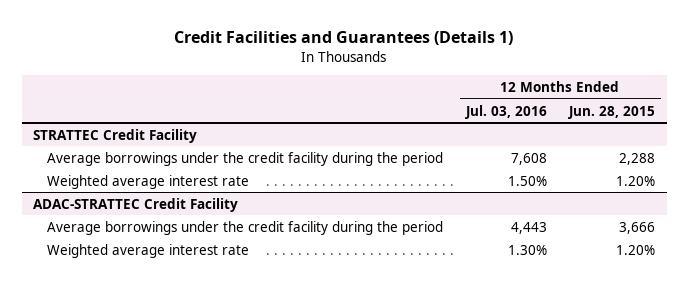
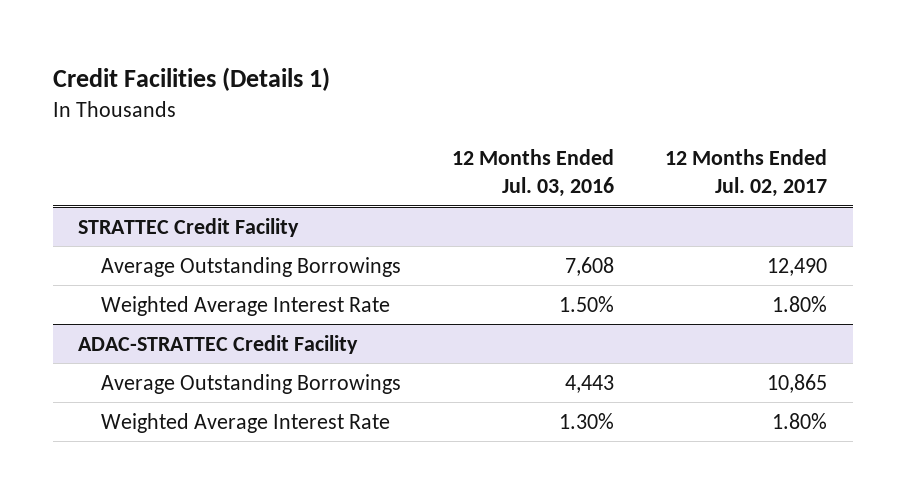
[174,31,514,46] Credit Facilities and Guarantees (Details 1) -> [52,66,330,91] Credit Facilities (Details 1)
[568,105,656,119] Jun. 28, 2015 -> none
none -> [665,149,828,198] 12 Months Ended Jul. 02, 2017
[46,151,443,166] Average borrowings under the credit facility during the period -> [101,256,402,277] Average Outstanding Borrowings
[46,174,249,189] Weighted average interest rate -> [101,295,391,316] Weighted Average Interest Rate
[46,220,443,235] Average borrowings under the credit facility during the period -> [101,373,402,394] Average Outstanding Borrowings
[46,243,249,258] Weighted average interest rate -> [101,412,391,433] Weighted Average Interest Rate

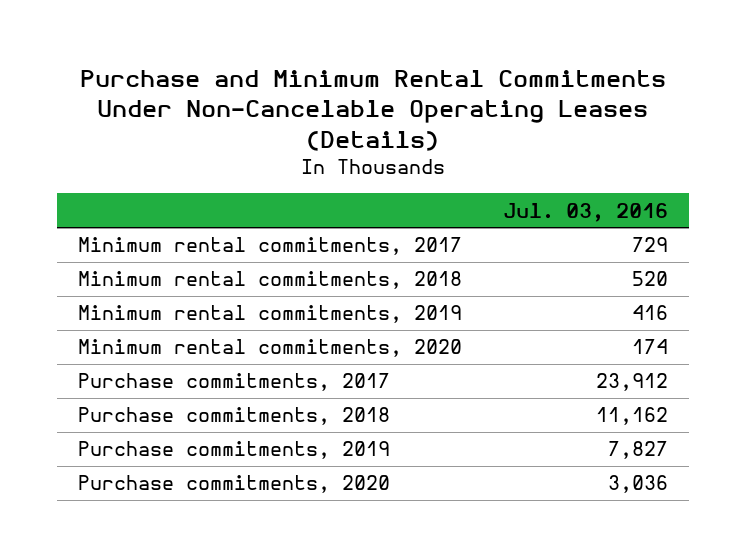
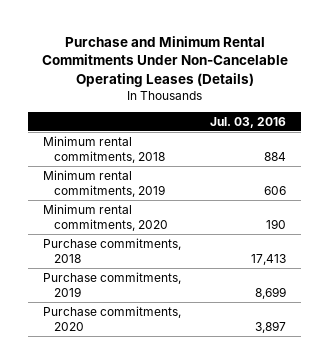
[77,339,462,358] Minimum rental commitments, 2020 -> none
[77,475,390,494] Purchase commitments, 2020 -> none
[77,237,462,256] Minimum rental commitments, 2017 -> [42,135,166,163] Minimum rental commitments, 2018
[632,237,669,253] 729 -> [264,151,287,161] 884
[77,271,462,290] Minimum rental commitments, 2018 -> [42,169,166,197] Minimum rental commitments, 2019
[632,271,669,287] 520 -> [264,185,287,195] 606
[77,305,462,324] Minimum rental commitments, 2019 -> [42,203,169,231] Minimum rental commitments, 2020
[632,305,669,321] 416 -> [266,218,287,229] 190
[77,373,390,392] Purchase commitments, 2017 -> [42,237,181,263] Purchase commitments, 2018
[596,373,669,392] 23,912 -> [251,253,287,265] 17,413
[77,407,390,426] Purchase commitments, 2018 -> [42,271,181,297] Purchase commitments, 2019
[596,407,669,426] 11,162 -> [255,286,287,299] 8,699
[77,441,390,460] Purchase commitments, 2019 -> [42,305,181,331] Purchase commitments, 2020
[608,441,669,460] 7,827 -> [255,320,287,333] 3,897

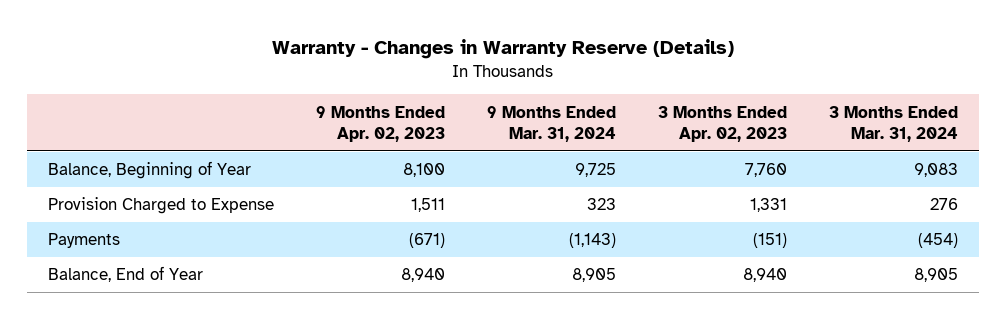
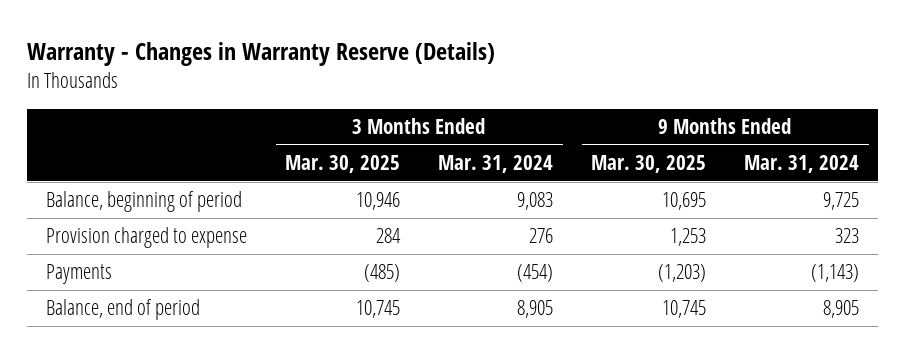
[316,105,446,142] 9 Months Ended Apr. 02, 2023 -> none
[657,105,787,142] 3 Months Ended Apr. 02, 2023 -> none
none -> [285,155,401,174] Mar. 30, 2025
none -> [591,155,707,174] Mar. 30, 2025
[48,161,252,180] Balance, Beginning of Year -> [46,191,243,213] Balance, beginning of period
[48,197,275,215] Provision Charged to Expense -> [46,227,248,249] Provision charged to expense
[48,266,204,283] Balance, End of Year -> [46,299,201,321] Balance, end of period

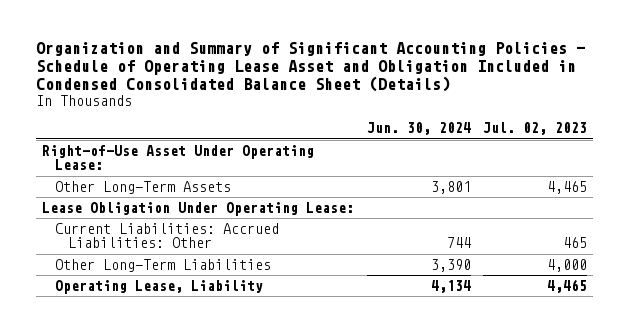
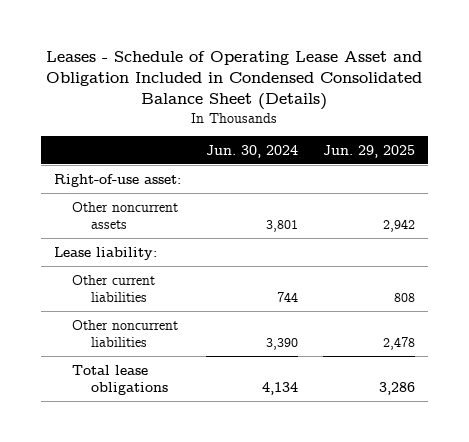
[36,42,586,93] Organization and Summary of Significant Accounting Policies - Schedule of Operating Lease Asset and Obligation Included in Condensed Consolidated Balance Sheet (Details) -> [46,51,423,111] Leases - Schedule of Operating Lease Asset and Obligation Included in Condensed Consolidated Balance Sheet (Details)
[483,122,588,136] Jul. 02, 2023 -> none
none -> [323,144,416,158] Jun. 29, 2025
[42,144,315,171] Right-of-Use Asset Under Operating Lease: -> [53,173,181,187] Right-of-use asset:
[55,180,232,194] Other Long-Term Assets -> [72,201,179,229] Other noncurrent assets
[42,201,355,216] Lease Obligation Under Operating Lease: -> [53,246,157,260] Lease liability:
[55,222,280,249] Current Liabilities: Accrued Liabilities: Other -> [72,274,156,302] Other current liabilities
[55,258,272,272] Other Long-Term Liabilities -> [72,319,179,347] Other noncurrent liabilities
[55,279,264,294] Operating Lease, Liability -> [72,364,169,395] Total lease obligations

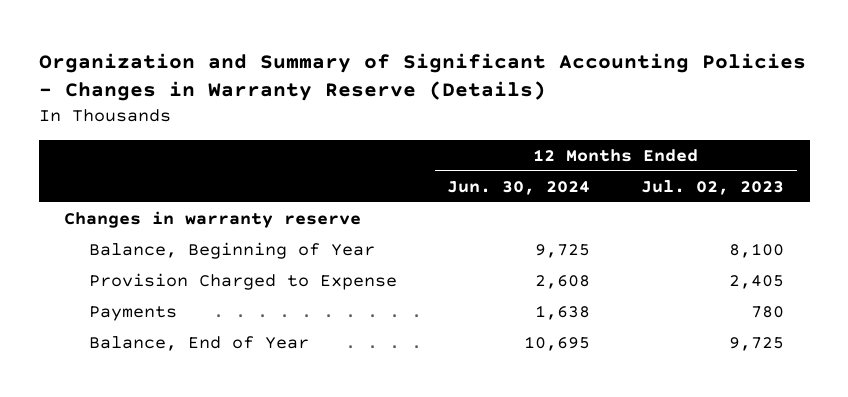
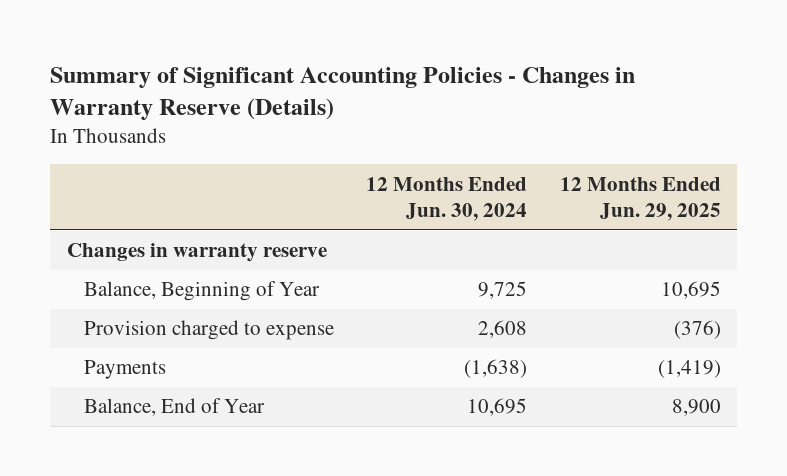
[38,52,806,102] Organization and Summary of Significant Accounting Policies - Changes in Warranty Reserve (Details) -> [50,66,636,121] Summary of Significant Accounting Policies - Changes in Warranty Reserve (Details)
[641,179,785,195] Jul. 02, 2023 -> none
none -> [559,176,721,222] 12 Months Ended Jun. 29, 2025
[88,272,397,290] Provision Charged to Expense -> [83,320,334,341] Provision charged to expense
[535,304,591,320] 1,638 -> [464,359,528,379] (1,638)

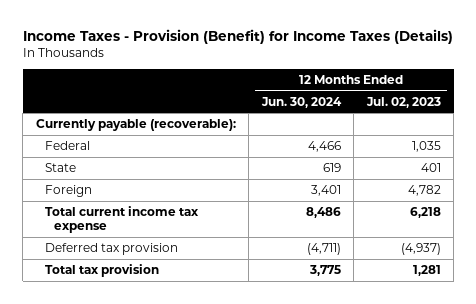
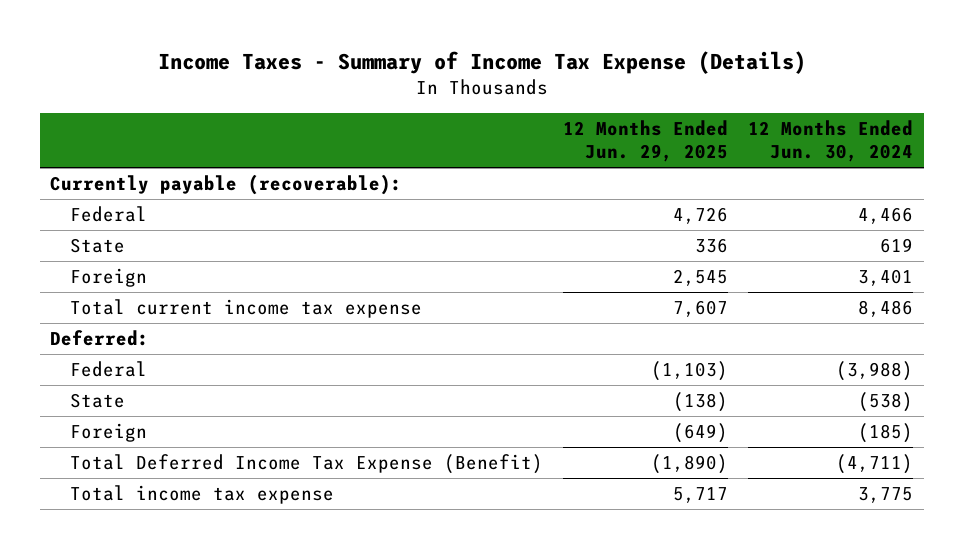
[22,29,453,45] Income Taxes - Provision (Benefit) for Income Taxes (Details) -> [157,50,806,74] Income Taxes - Summary of Income Tax Expense (Details)
[365,96,441,108] Jul. 02, 2023 -> none
none -> [563,119,729,163] 12 Months Ended Jun. 29, 2025
none -> [49,329,149,346] Deferred:
none -> [70,360,148,377] Federal
none -> [70,392,126,408] State
none -> [70,422,148,442] Foreign
[44,242,178,255] Deferred tax provision -> [70,453,544,474] Total Deferred Income Tax Expense (Benefit)
[44,263,159,277] Total tax provision -> [70,484,335,504] Total income tax expense

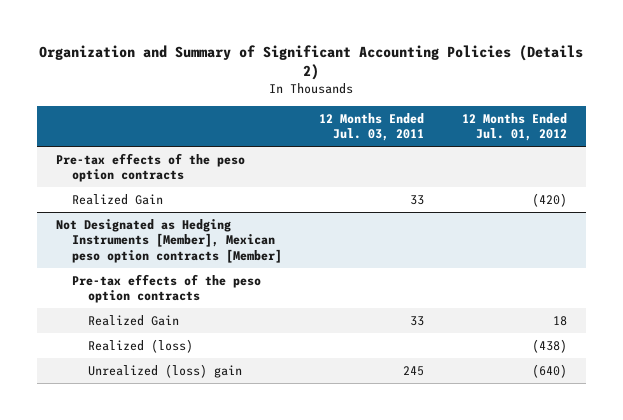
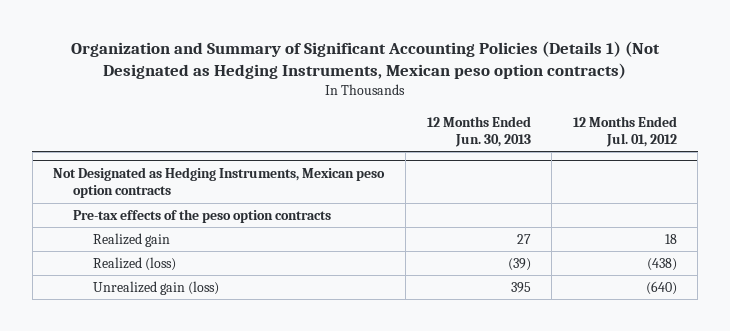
[39,44,584,81] Organization and Summary of Significant Accounting Policies (Details 2) -> [71,41,661,80] Organization and Summary of Significant Accounting Policies (Details 1) (Not Designated as Hedging Instruments, Mexican peso option contracts)
[319,112,425,142] 12 Months Ended Jul. 03, 2011 -> none
none -> [426,115,531,148] 12 Months Ended Jun. 30, 2013
[55,152,245,183] Pre-tax effects of the peso option contracts -> none
[72,193,164,205] Realized Gain -> none
[55,218,283,263] Not Designated as Hedging Instruments [Member], Mexican peso option contracts [Member] -> [53,166,386,199] Not Designated as Hedging Instruments, Mexican peso option contracts
[88,314,180,326] Realized Gain -> [93,232,171,247] Realized gain
[88,363,243,378] Unrealized (loss) gain -> [93,280,220,295] Unrealized gain (loss)

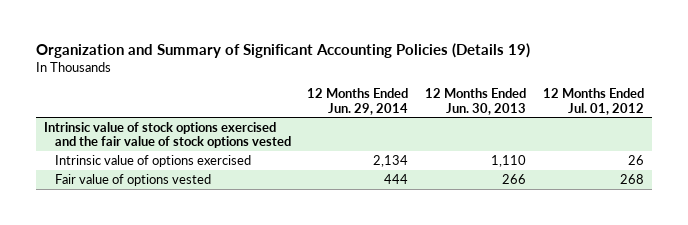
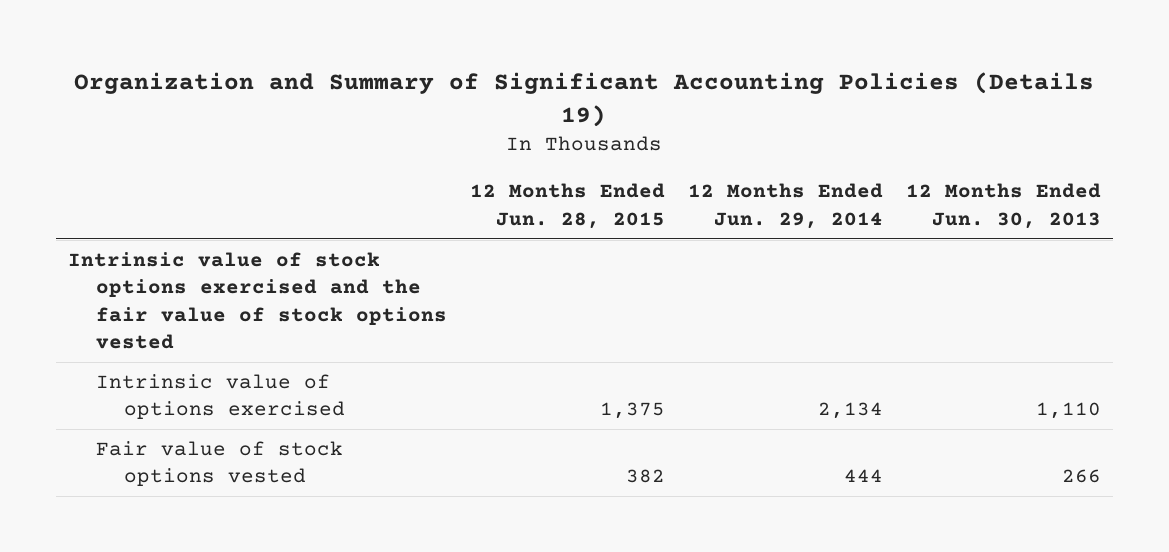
[542,88,644,115] 12 Months Ended Jul. 01, 2012 -> none
none -> [469,183,665,229] 12 Months Ended Jun. 28, 2015
[54,173,211,186] Fair value of options vested -> [95,440,343,487] Fair value of stock options vested

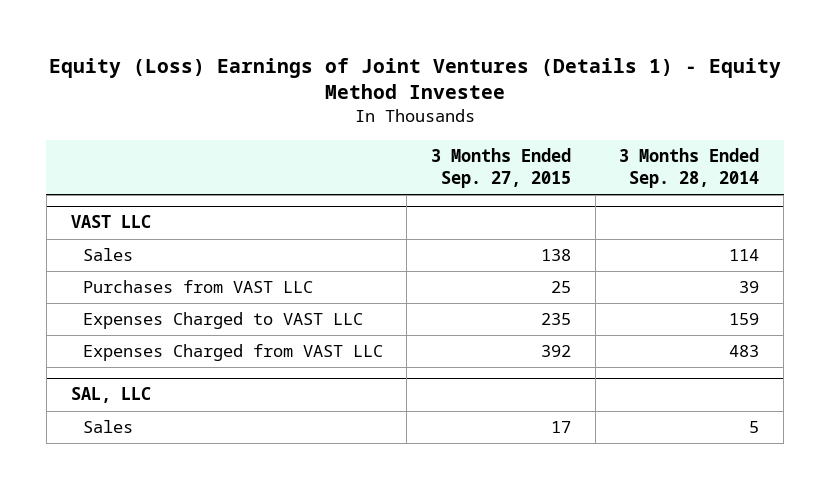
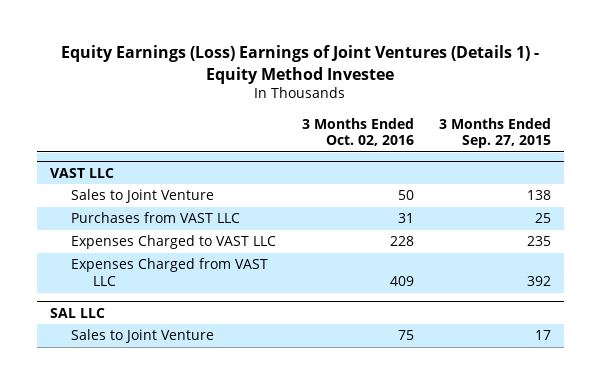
[48,57,781,100] Equity (Loss) Earnings of Joint Ventures (Details 1) - Equity Method Investee -> [61,45,540,84] Equity Earnings (Loss) Earnings of Joint Ventures (Details 1) - Equity Method Investee
[619,147,760,189] 3 Months Ended Sep. 28, 2014 -> none
none -> [301,117,414,147] 3 Months Ended Oct. 02, 2016
[82,248,133,262] Sales -> [71,189,215,204] Sales to Joint Venture
[70,387,151,404] SAL, LLC -> [49,307,105,318] SAL LLC
[82,420,133,434] Sales -> [71,329,215,344] Sales to Joint Venture

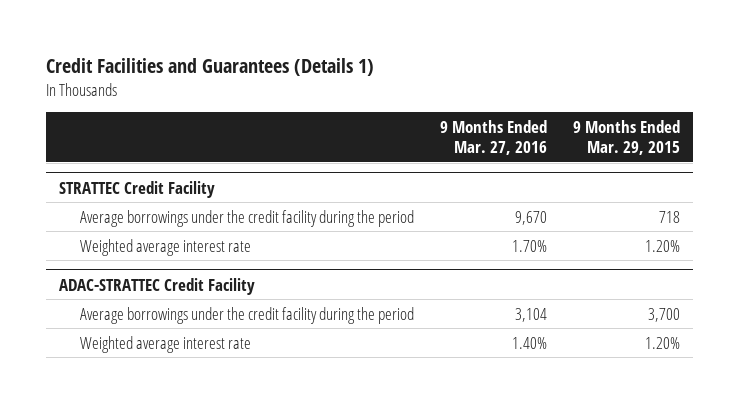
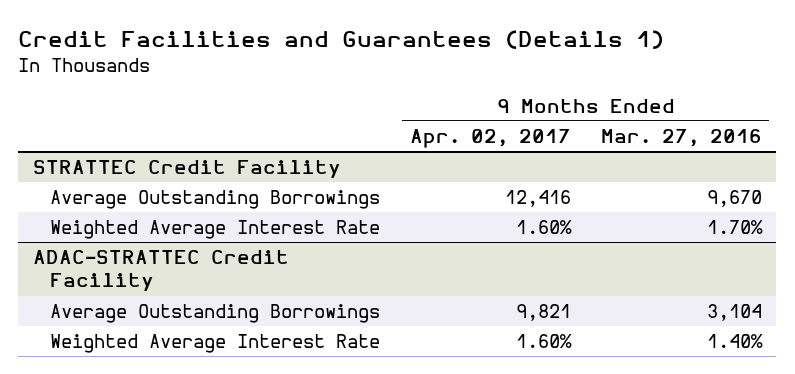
[573,120,681,156] 9 Months Ended Mar. 29, 2015 -> none
none -> [409,129,571,149] Apr. 02, 2017
[79,209,414,227] Average borrowings under the credit facility during the period -> [50,190,381,210] Average Outstanding Borrowings
[79,238,251,256] Weighted average interest rate -> [50,220,381,240] Weighted Average Interest Rate
[79,306,414,324] Average borrowings under the credit facility during the period -> [50,304,381,324] Average Outstanding Borrowings
[79,335,251,353] Weighted average interest rate -> [50,334,381,354] Weighted Average Interest Rate

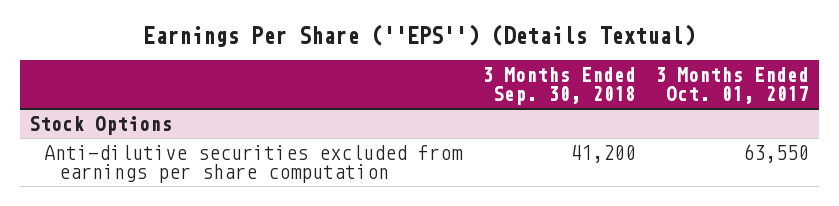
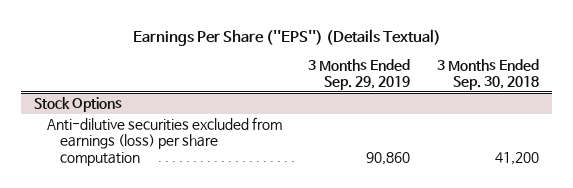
[655,67,810,105] 3 Months Ended Oct. 01, 2017 -> none
none -> [308,59,411,91] 3 Months Ended Sep. 29, 2019
[44,144,464,183] Anti-dilutive securities excluded from earnings per share computation -> [47,117,283,166] Anti-dilutive securities excluded from earnings (loss) per share computation

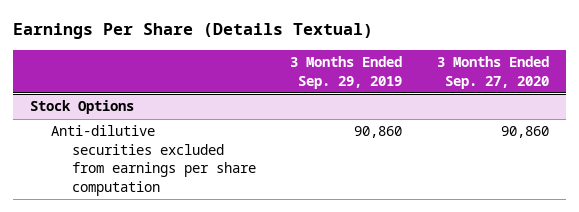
[132,28,441,46] Earnings Per Share (''EPS'') (Details Textual) -> [13,23,374,40] Earnings Per Share (Details Textual)
[436,59,539,91] 3 Months Ended Sep. 30, 2018 -> none
none -> [436,56,549,89] 3 Months Ended Sep. 27, 2020
[47,117,283,166] Anti-dilutive securities excluded from earnings (loss) per share computation -> [51,125,257,196] Anti-dilutive securities excluded from earnings per share computation

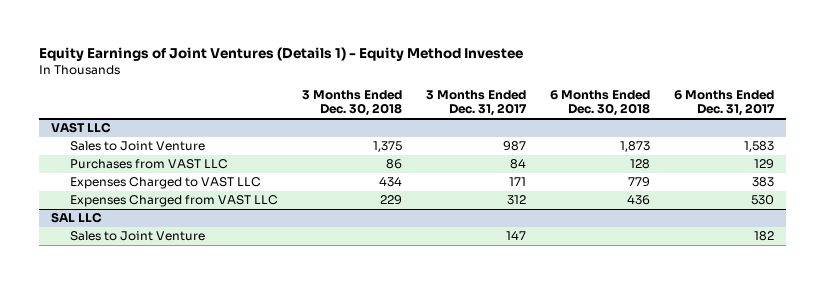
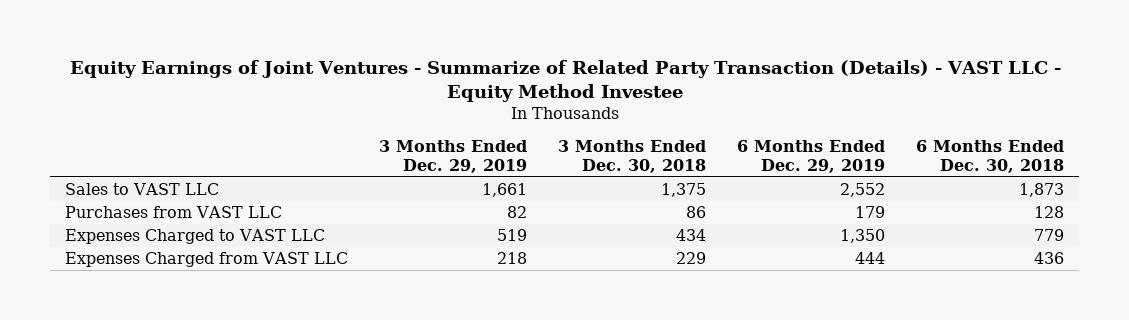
[39,46,524,61] Equity Earnings of Joint Ventures (Details 1) - Equity Method Investee -> [69,60,1061,103] Equity Earnings of Joint Ventures - Summarize of Related Party Transaction (Details) - VAST LLC - Equity Method Investee
[425,90,527,117] 3 Months Ended Dec. 31, 2017 -> none
[673,90,775,117] 6 Months Ended Dec. 31, 2017 -> none
none -> [379,139,528,173] 3 Months Ended Dec. 29, 2019
none -> [736,139,885,173] 6 Months Ended Dec. 29, 2019
[51,122,112,134] VAST LLC -> none
[70,141,206,152] Sales to Joint Venture -> [65,183,220,196] Sales to VAST LLC
[51,212,103,224] SAL LLC -> none
[70,231,206,242] Sales to Joint Venture -> none

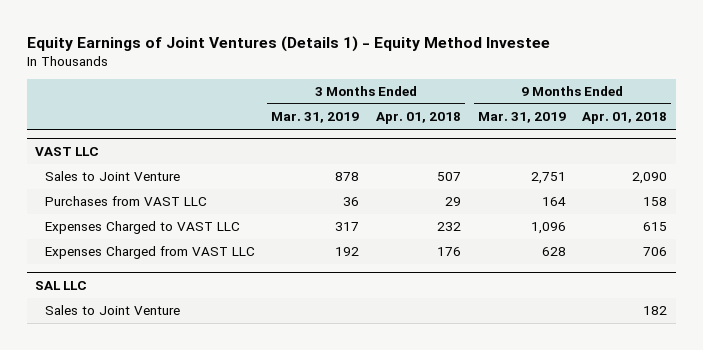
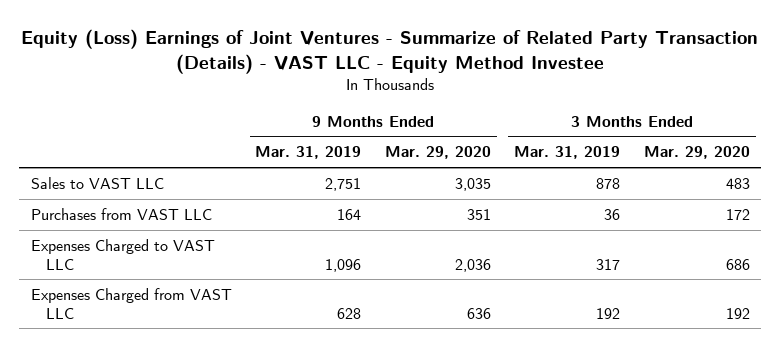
[27,35,551,52] Equity Earnings of Joint Ventures (Details 1) - Equity Method Investee -> [21,28,759,74] Equity (Loss) Earnings of Joint Ventures - Summarize of Related Party Transaction (Details) - VAST LLC - Equity Method Investee
[376,112,462,125] Apr. 01, 2018 -> none
[582,112,668,125] Apr. 01, 2018 -> none
none -> [384,146,491,160] Mar. 29, 2020
none -> [643,146,750,160] Mar. 29, 2020
[35,146,100,156] VAST LLC -> none
[44,171,180,182] Sales to Joint Venture -> [30,176,164,189] Sales to VAST LLC
[35,280,88,290] SAL LLC -> none
[44,305,180,316] Sales to Joint Venture -> none

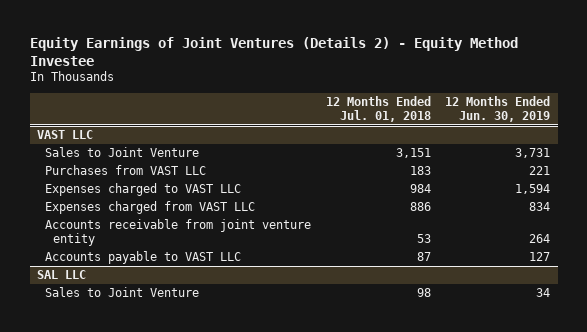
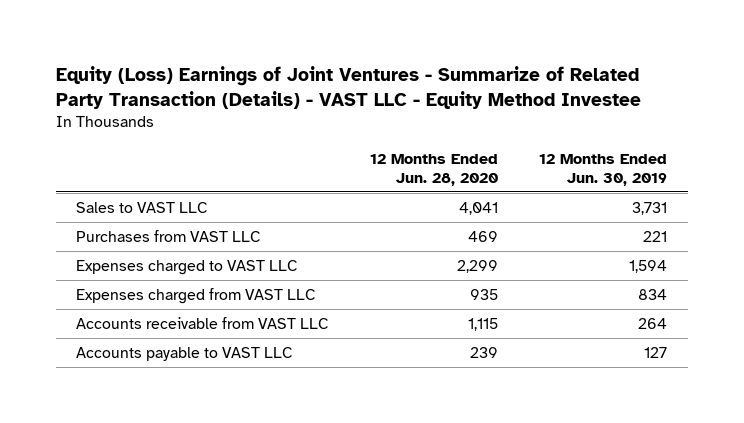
[29,36,518,66] Equity Earnings of Joint Ventures (Details 2) - Equity Method Investee -> [55,65,641,109] Equity (Loss) Earnings of Joint Ventures - Summarize of Related Party Transaction (Details) - VAST LLC - Equity Method Investee
[325,95,431,122] 12 Months Ended Jul. 01, 2018 -> none
none -> [370,153,499,186] 12 Months Ended Jun. 28, 2020
[36,130,93,140] VAST LLC -> none
[45,147,200,158] Sales to Joint Venture -> [76,202,209,214] Sales to VAST LLC
[45,219,312,247] Accounts receivable from joint venture entity -> [76,317,330,330] Accounts receivable from VAST LLC
[36,270,86,280] SAL LLC -> none
[45,287,200,298] Sales to Joint Venture -> none

